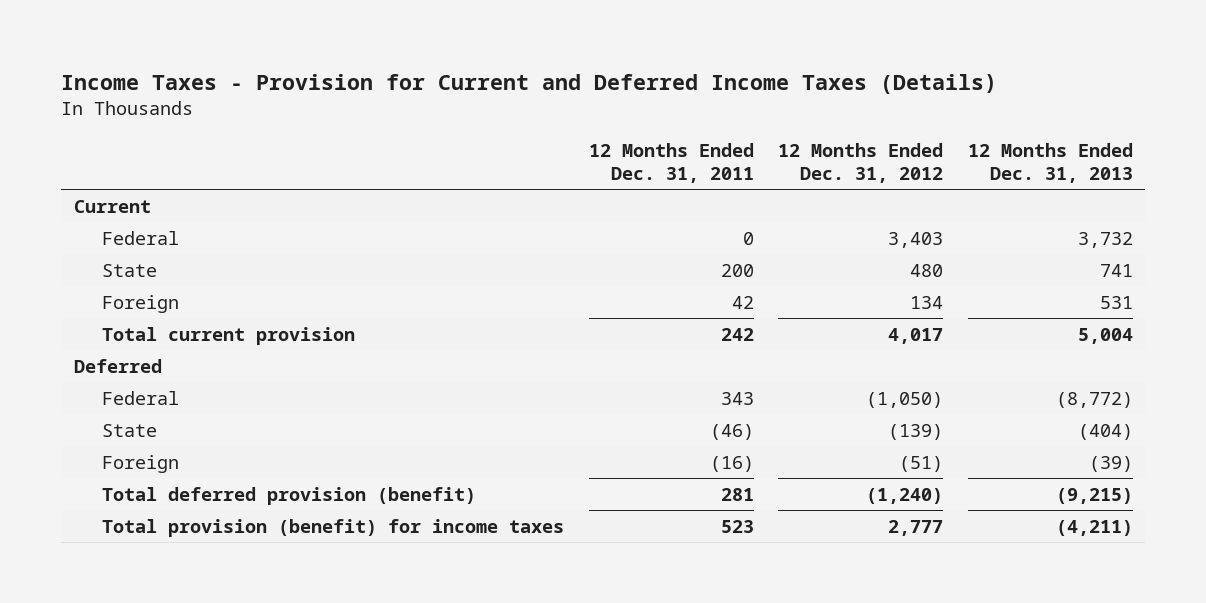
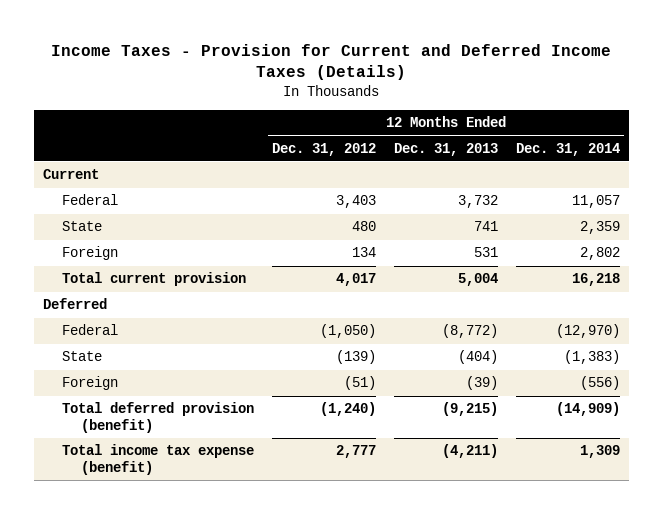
[588,142,754,183] 12 Months Ended Dec. 31, 2011 -> none
none -> [515,142,620,156] Dec. 31, 2014
[102,518,565,537] Total provision (benefit) for income taxes -> [62,444,255,476] Total income tax expense (benefit)

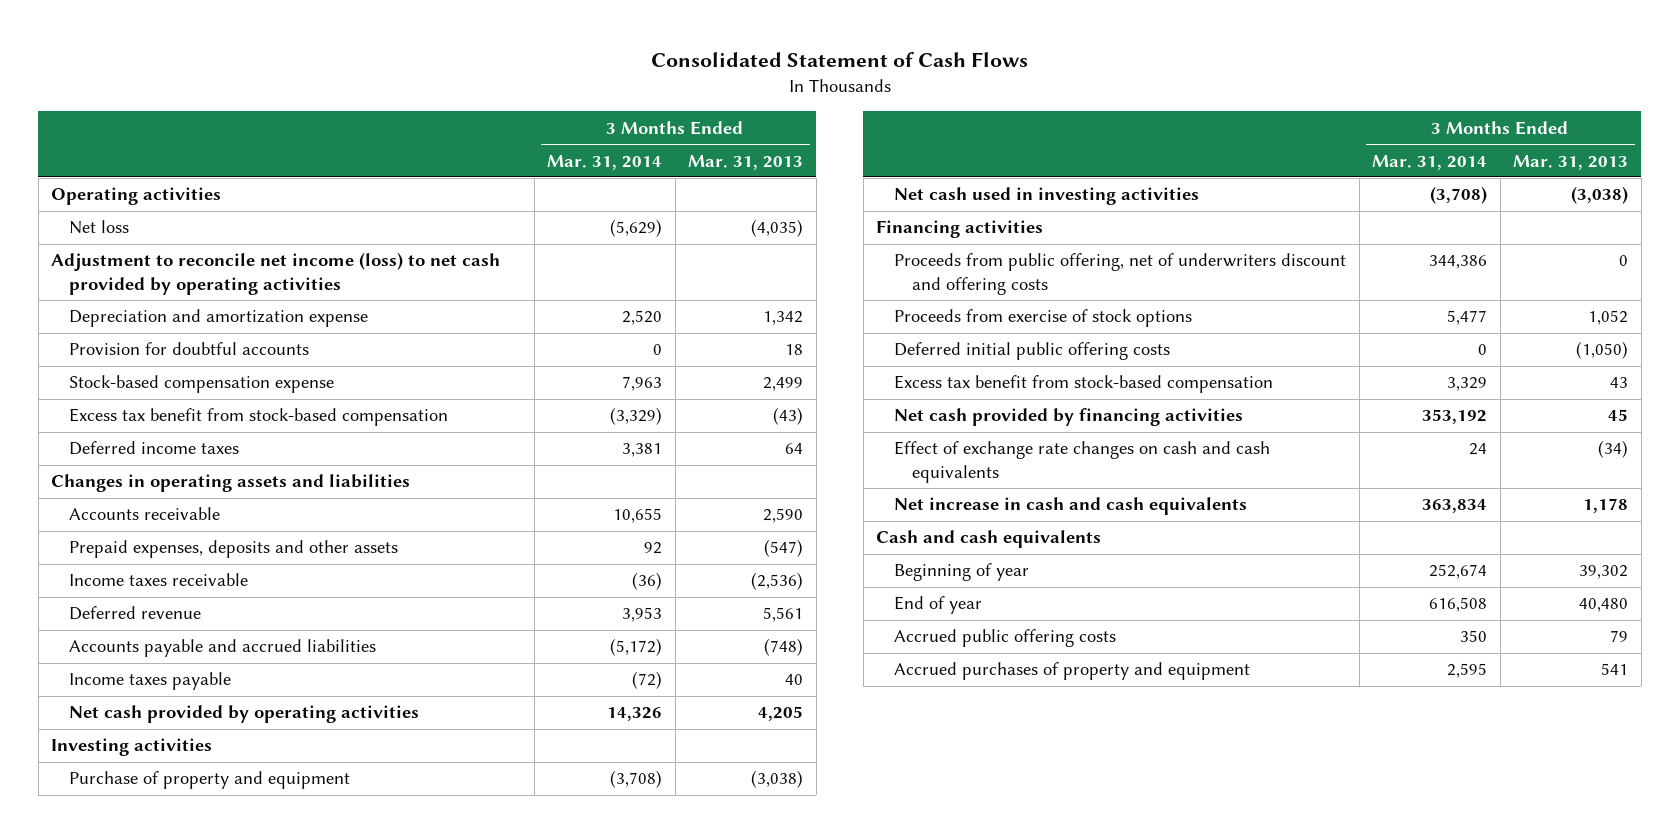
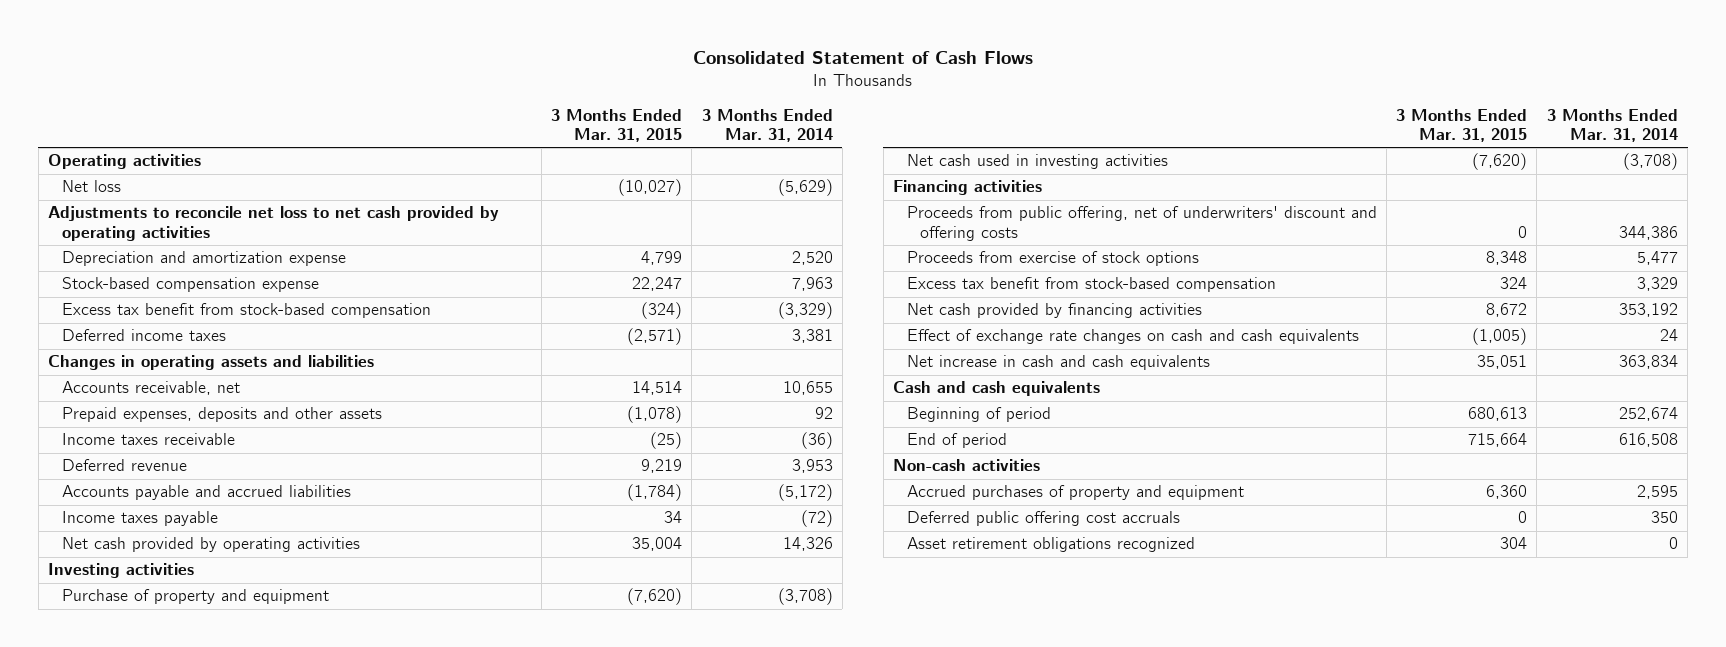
[688,154,804,170] Mar. 31, 2013 -> none
none -> [551,108,683,142] 3 Months Ended Mar. 31, 2015
[51,252,501,295] Adjustment to reconcile net income (loss) to net cash provided by operating activities -> [47,206,499,241] Adjustments to reconcile net loss to net cash provided by operating activities
[69,342,310,356] Provision for doubtful accounts -> none
[69,507,221,521] Accounts receivable -> [61,381,240,396] Accounts receivable, net
[894,253,1347,295] Proceeds from public offering, net of underwriters discount and offering costs -> [906,206,1377,241] Proceeds from public offering, net of underwriters' discount and offering costs
[894,342,1171,361] Deferred initial public offering costs -> none
[894,629,1117,648] Accrued public offering costs -> none
[894,563,1030,582] Beginning of year -> [906,407,1051,423] Beginning of period
[894,596,983,615] End of year -> [906,433,1007,449] End of period
none -> [893,459,1041,472] Non-cash activities
none -> [906,511,1180,527] Deferred public offering cost accruals
none -> [906,537,1195,553] Asset retirement obligations recognized

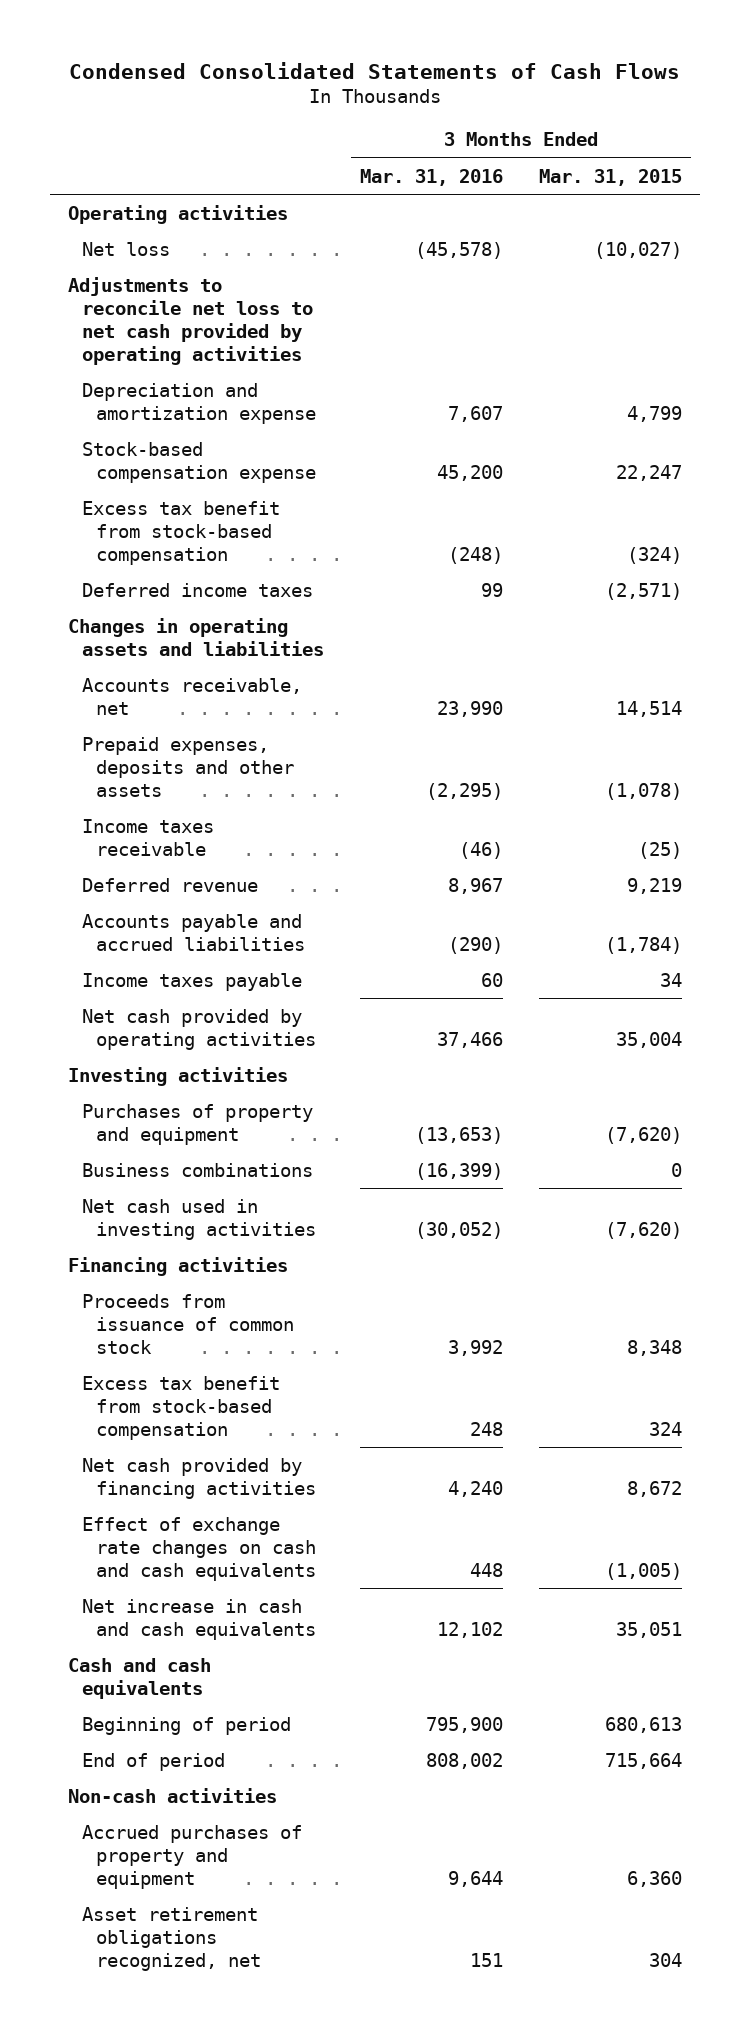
[692,50,1033,64] Consolidated Statement of Cash Flows -> [69,61,681,79] Condensed Consolidated Statements of Cash Flows
[701,108,833,142] 3 Months Ended Mar. 31, 2014 -> none
none -> [360,168,504,186] Mar. 31, 2016
[61,589,329,605] Purchase of property and equipment -> [82,1103,314,1145] Purchases of property and equipment
none -> [82,1162,314,1177] Business combinations
[906,206,1377,241] Proceeds from public offering, net of underwriters' discount and offering costs -> none
[906,251,1199,267] Proceeds from exercise of stock options -> [82,1293,294,1354] Proceeds from issuance of common stock
[906,511,1180,527] Deferred public offering cost accruals -> none
[906,537,1195,553] Asset retirement obligations recognized -> [82,1906,261,1971] Asset retirement obligations recognized, net

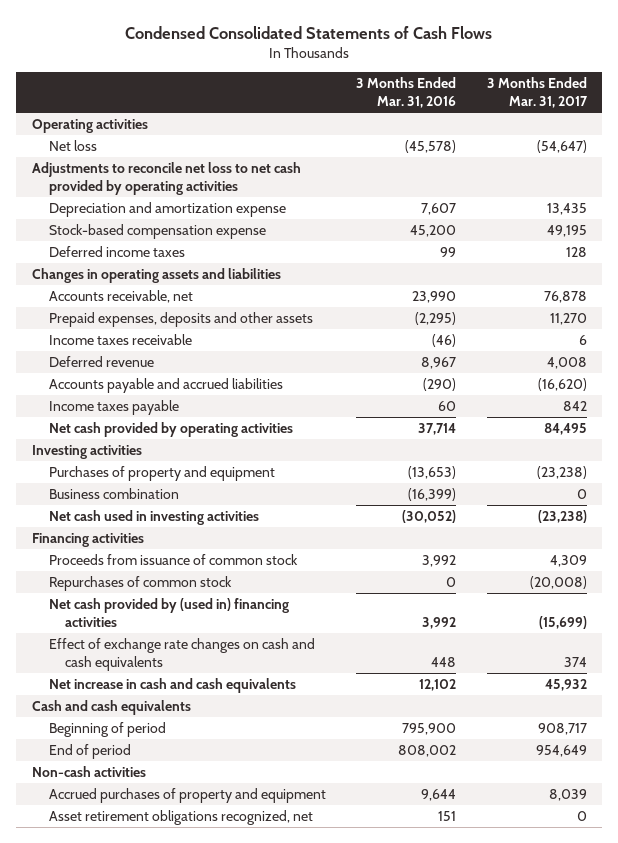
[539,168,683,186] Mar. 31, 2015 -> none
none -> [486,77,588,108] 3 Months Ended Mar. 31, 2017
[82,500,281,565] Excess tax benefit from stock-based compensation -> none
[437,1031,504,1048] 37,466 -> [418,423,457,436] 37,714
[82,1162,314,1177] Business combinations -> [48,488,179,500] Business combination
[82,1375,281,1440] Excess tax benefit from stock-based compensation -> none
none -> [48,576,232,592] Repurchases of common stock
[82,1457,316,1499] Net cash provided by financing activities -> [48,598,289,627] Net cash provided by (used in) financing activities
[448,1480,504,1497] 4,240 -> [422,616,457,629] 3,992

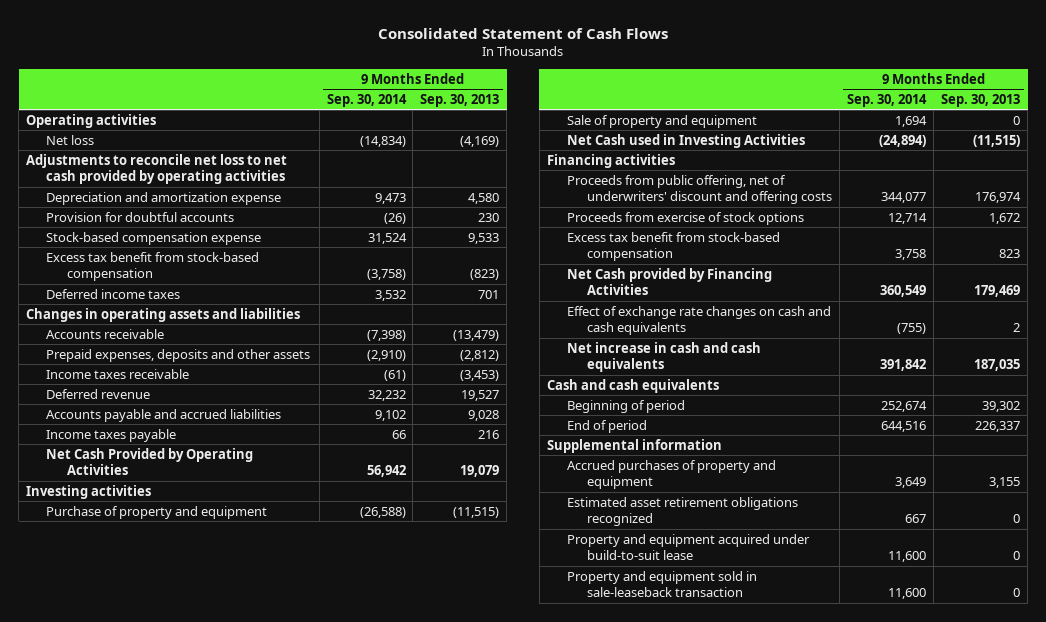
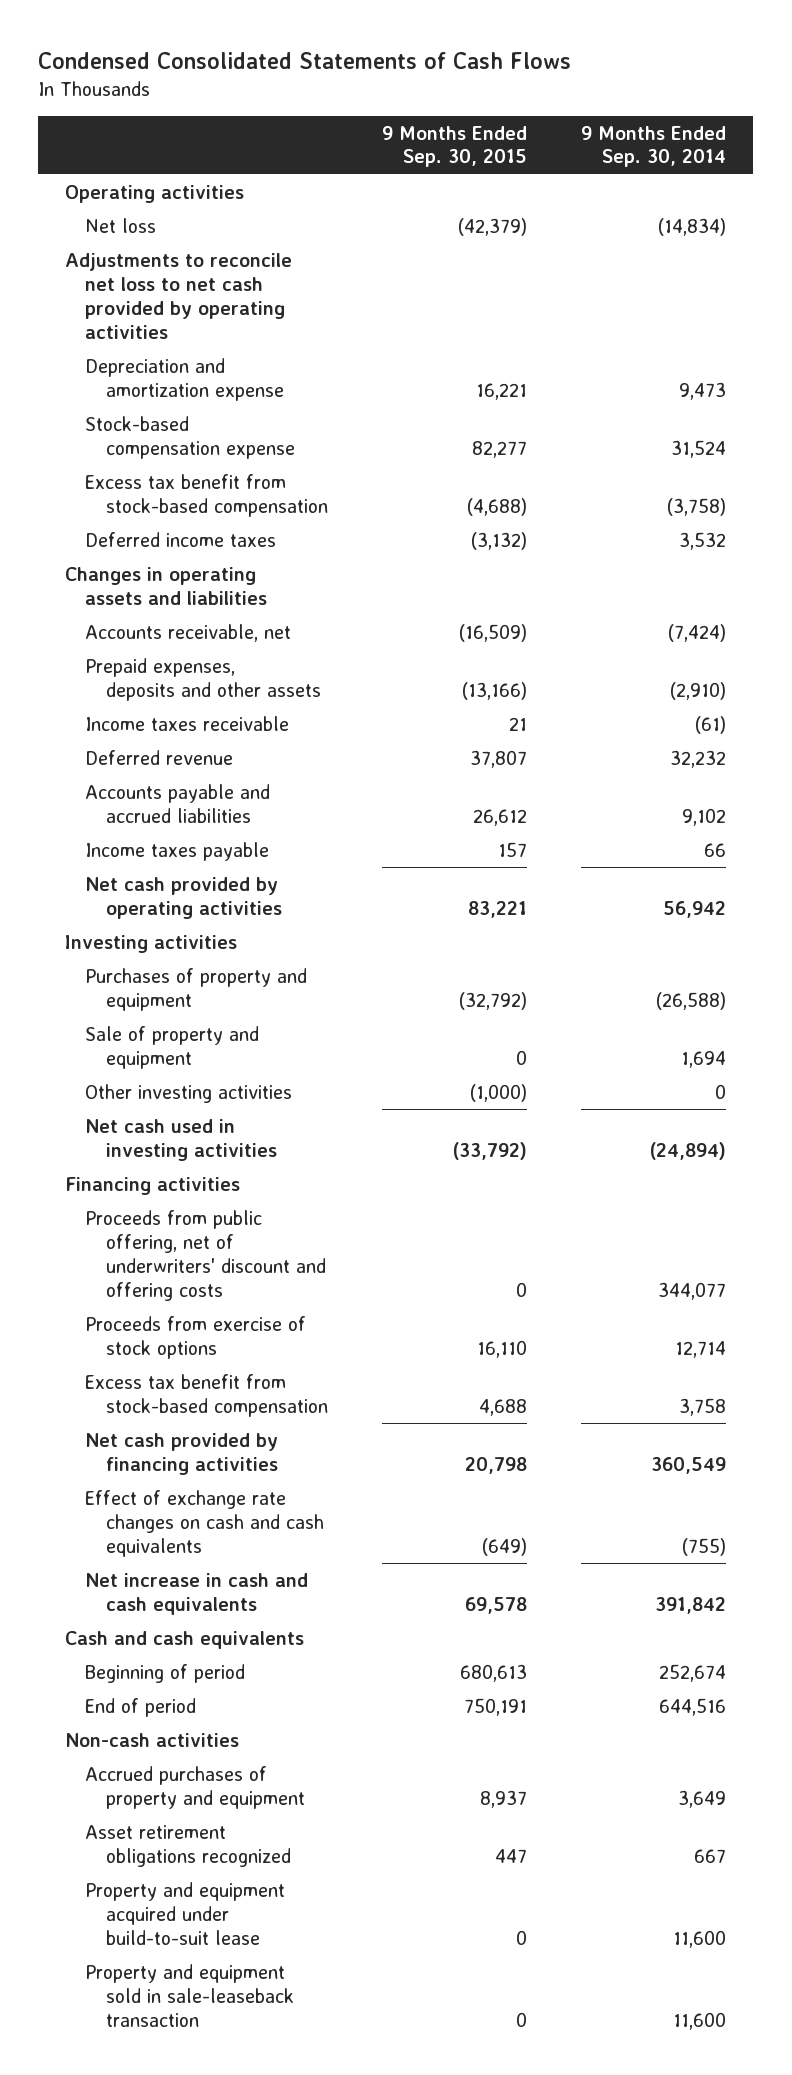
[378,27,669,39] Consolidated Statement of Cash Flows -> [38,52,572,70] Condensed Consolidated Statements of Cash Flows
[420,94,500,108] Sep. 30, 2013 -> none
none -> [381,125,527,168] 9 Months Ended Sep. 30, 2015
[46,211,235,222] Provision for doubtful accounts -> none
[46,328,165,339] Accounts receivable -> [85,623,292,642] Accounts receivable, net
[366,329,406,341] (7,398) -> [668,623,727,642] (7,424)
[46,447,254,476] Net Cash Provided by Operating Activities -> [85,876,282,919] Net cash provided by operating activities
[46,505,268,519] Purchase of property and equipment -> [85,967,308,1011] Purchases of property and equipment
none -> [85,1083,293,1103] Other investing activities
[567,133,806,148] Net Cash used in Investing Activities -> [85,1118,277,1161] Net cash used in investing activities
[567,267,773,296] Net Cash provided by Financing Activities -> [85,1432,279,1475] Net cash provided by financing activities
[546,438,722,453] Supplemental information -> [65,1732,240,1747] Non-cash activities
[567,496,799,527] Estimated asset retirement obligations recognized -> [85,1824,291,1867] Asset retirement obligations recognized

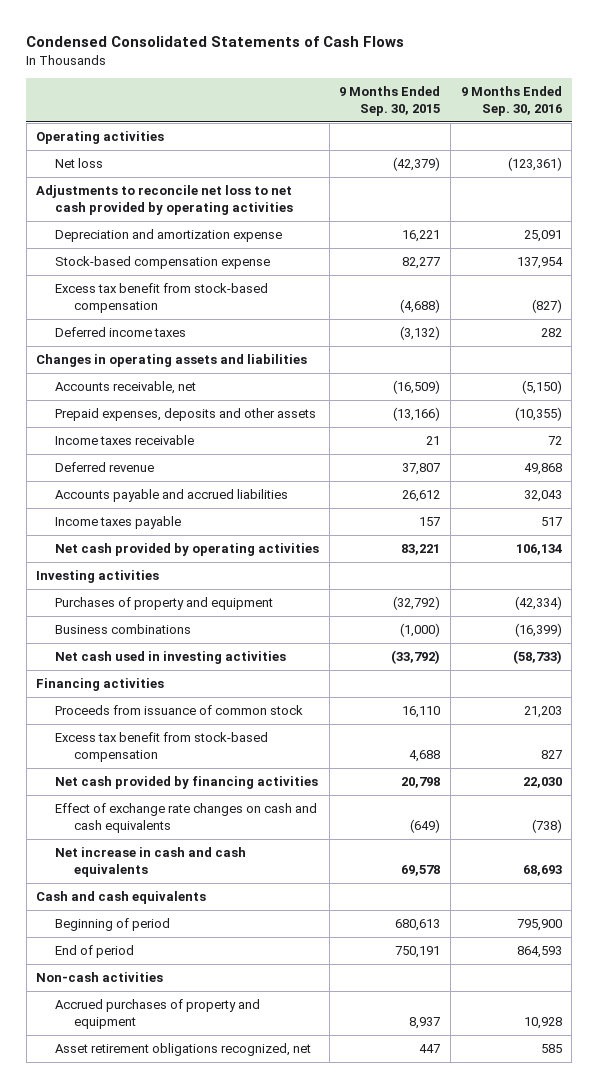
[581,125,727,168] 9 Months Ended Sep. 30, 2014 -> none
none -> [460,86,562,116] 9 Months Ended Sep. 30, 2016
[85,1025,260,1069] Sale of property and equipment -> none
[85,1083,293,1103] Other investing activities -> none
none -> [55,624,192,635] Business combinations
[85,1209,326,1301] Proceeds from public offering, net of underwriters' discount and offering costs -> none
[85,1315,307,1359] Proceeds from exercise of stock options -> [55,705,304,716] Proceeds from issuance of common stock
[85,1881,286,1945] Property and equipment acquired under build-to-suit lease -> none
[85,1963,294,2027] Property and equipment sold in sale-leaseback transaction -> none
[85,1824,291,1867] Asset retirement obligations recognized -> [55,1043,312,1057] Asset retirement obligations recognized, net

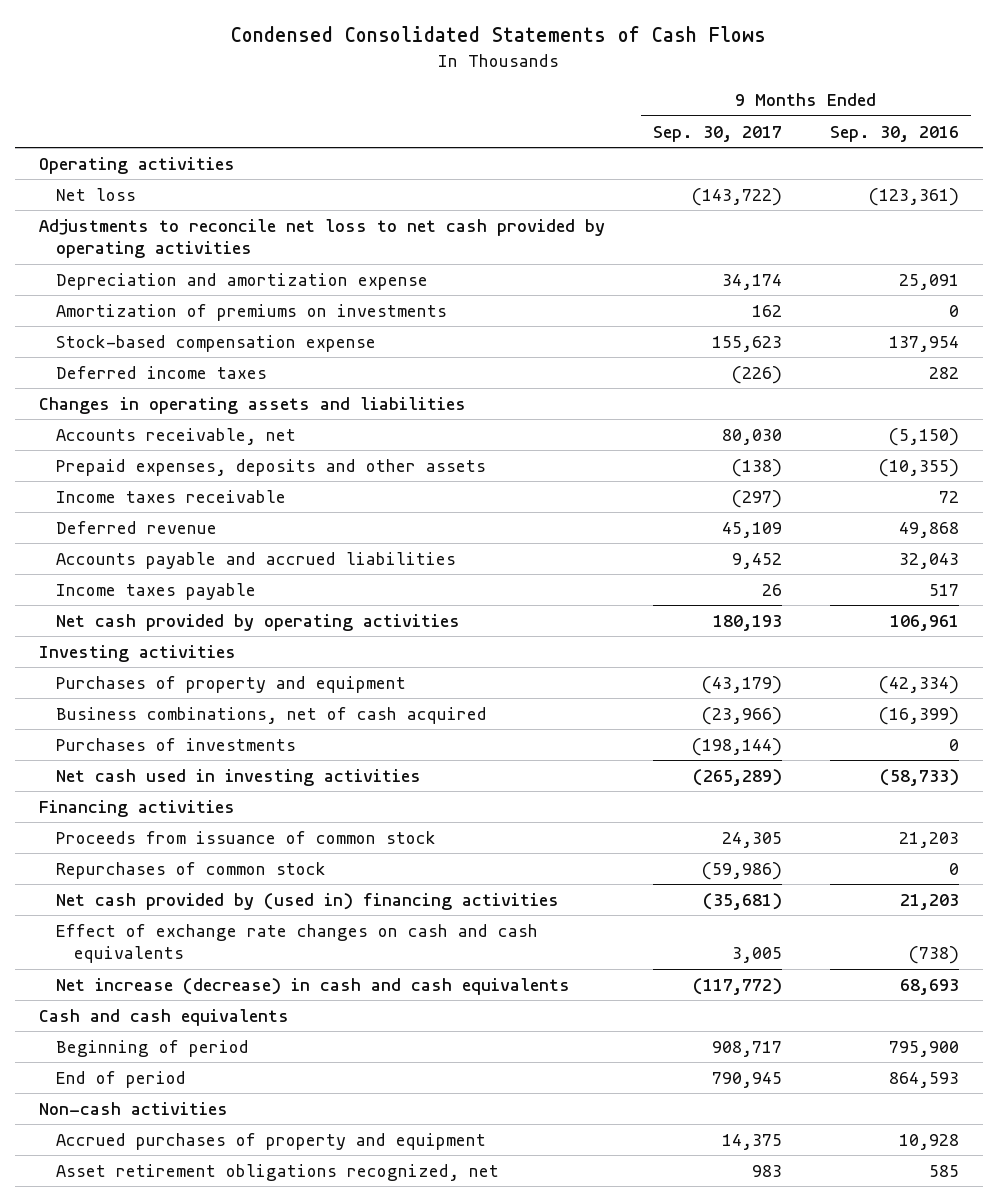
[339,86,441,116] 9 Months Ended Sep. 30, 2015 -> none
none -> [652,125,782,142] Sep. 30, 2017
none -> [56,303,448,321] Amortization of premiums on investments
[55,283,269,313] Excess tax benefit from stock-based compensation -> none
[515,544,562,556] 106,134 -> [890,614,960,631] 106,961
[55,624,192,635] Business combinations -> [56,706,488,724] Business combinations, net of cash acquired
none -> [56,737,297,751] Purchases of investments
[55,732,269,762] Excess tax benefit from stock-based compensation -> none
none -> [56,861,327,879] Repurchases of common stock
[55,776,319,790] Net cash provided by financing activities -> [56,892,560,910] Net cash provided by (used in) financing activities
[522,777,562,789] 22,030 -> [900,893,960,910] 21,203
[55,847,247,877] Net increase in cash and cash equivalents -> [56,977,571,995] Net increase (decrease) in cash and cash equivalents

